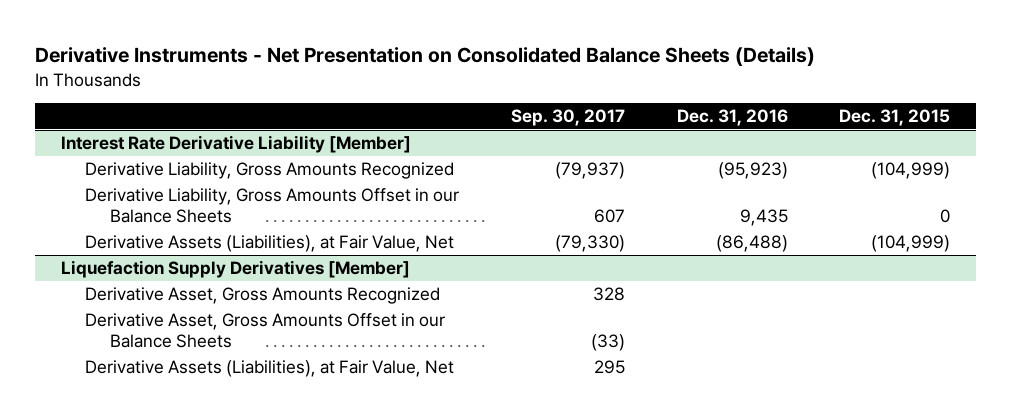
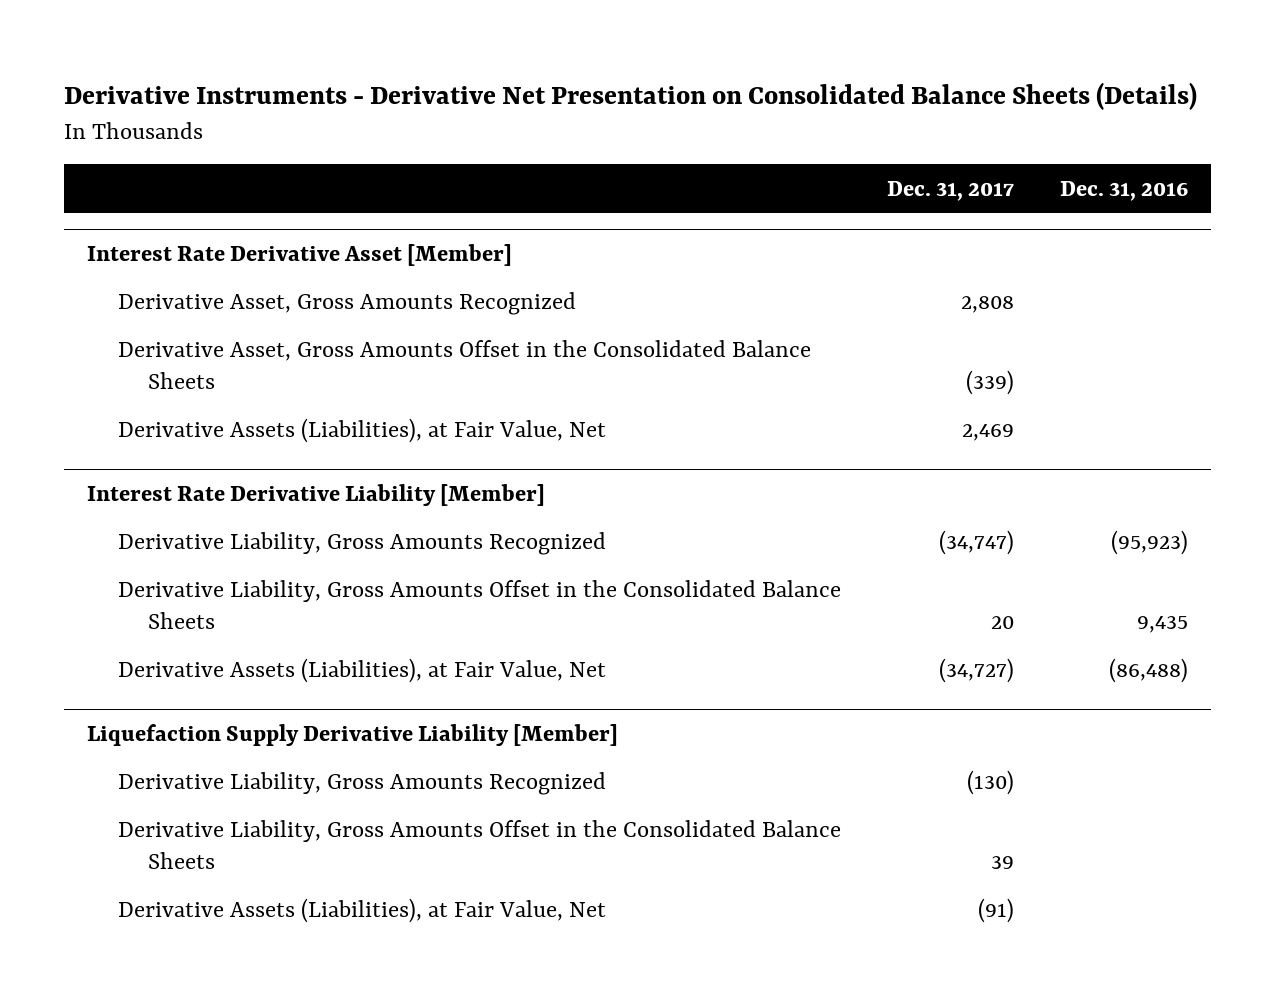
[34,47,815,67] Derivative Instruments - Net Presentation on Consolidated Balance Sheets (Details) -> [64,82,1198,111] Derivative Instruments - Derivative Net Presentation on Consolidated Balance Sheets (Details)
[510,109,625,127] Sep. 30, 2017 -> none
[839,109,951,127] Dec. 31, 2015 -> none
none -> [886,180,1014,201] Dec. 31, 2017
none -> [87,244,513,267] Interest Rate Derivative Asset [Member]
none -> [117,292,576,316] Derivative Asset, Gross Amounts Recognized
none -> [117,340,811,390] Derivative Asset, Gross Amounts Offset in the Consolidated Balance Sheets
none -> [117,418,606,444] Derivative Assets (Liabilities), at Fair Value, Net
[85,188,460,224] Derivative Liability, Gross Amounts Offset in our Balance Sheets -> [117,580,841,630] Derivative Liability, Gross Amounts Offset in the Consolidated Balance Sheets
[60,260,410,279] Liquefaction Supply Derivatives [Member] -> none
[85,287,441,305] Derivative Asset, Gross Amounts Recognized -> none
[85,313,446,349] Derivative Asset, Gross Amounts Offset in our Balance Sheets -> none
[85,360,455,378] Derivative Assets (Liabilities), at Fair Value, Net -> none
none -> [87,724,619,747] Liquefaction Supply Derivative Liability [Member]
none -> [117,772,606,796] Derivative Liability, Gross Amounts Recognized
none -> [117,820,841,870] Derivative Liability, Gross Amounts Offset in the Consolidated Balance Sheets
none -> [117,898,606,924] Derivative Assets (Liabilities), at Fair Value, Net

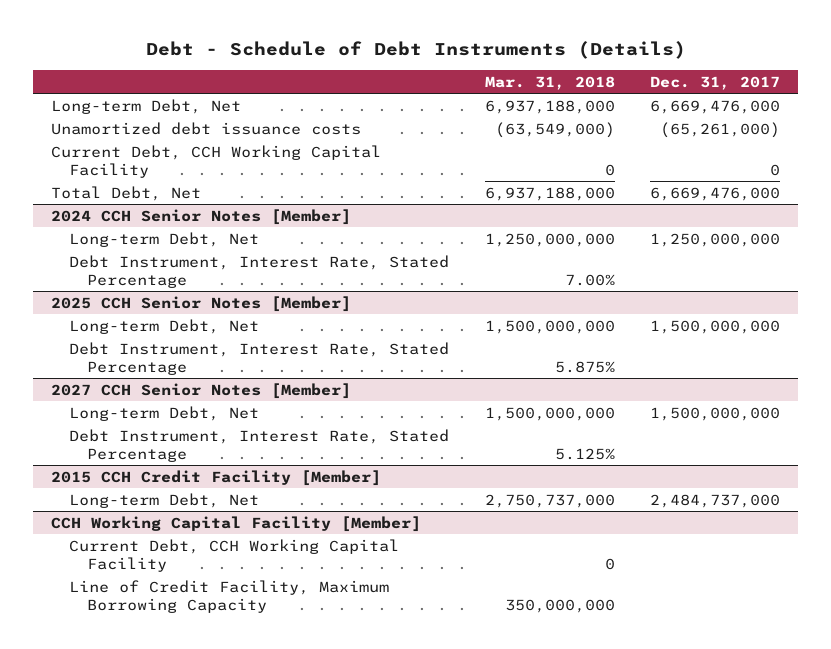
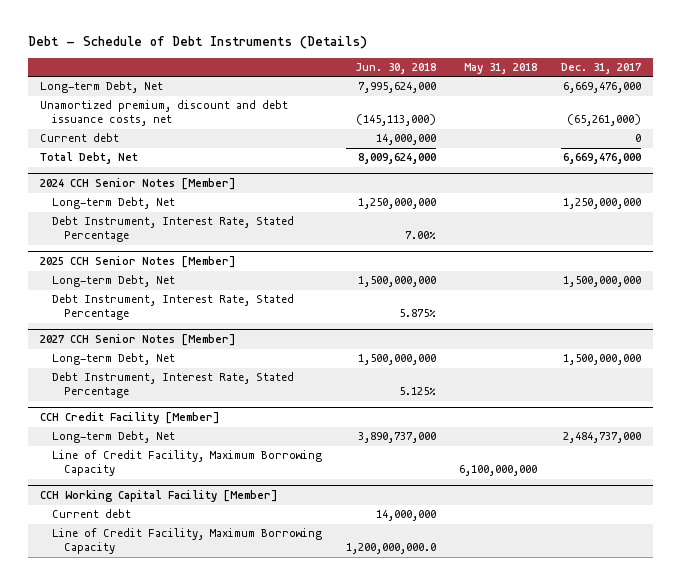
[484,75,615,90] Mar. 31, 2018 -> none
none -> [354,63,436,75] Jun. 30, 2018
none -> [464,63,538,75] May 31, 2018
[50,121,361,135] Unamortized debt issuance costs -> [39,100,288,127] Unamortized premium, discount and debt issuance costs, net
[50,144,381,178] Current Debt, CCH Working Capital Facility -> [39,133,119,143] Current debt
[50,469,381,486] 2015 CCH Credit Facility [Member] -> [39,412,220,425] CCH Credit Facility [Member]
none -> [51,450,322,477] Line of Credit Facility, Maximum Borrowing Capacity
[68,538,399,572] Current Debt, CCH Working Capital Facility -> [51,509,131,519] Current debt

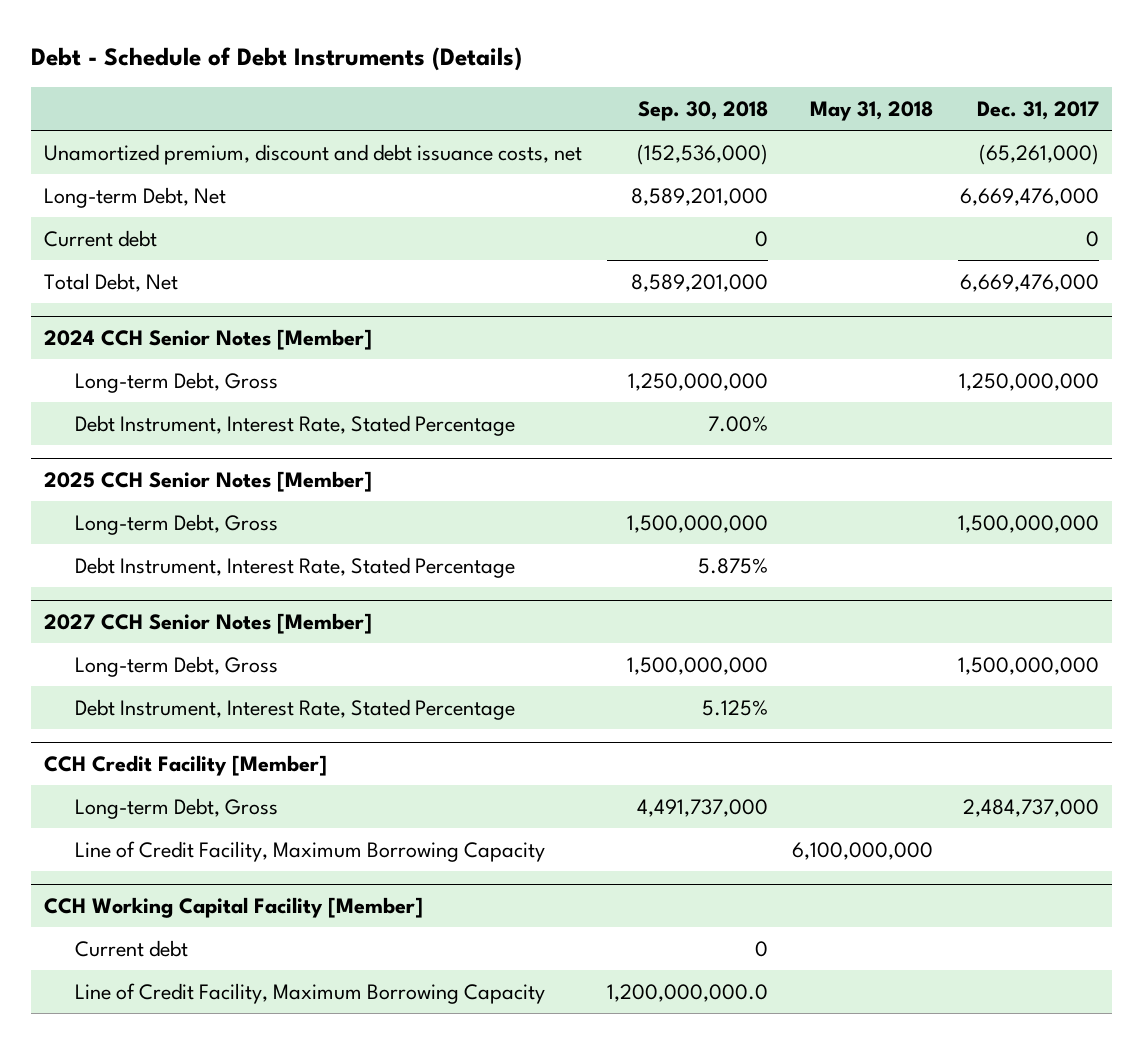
[354,63,436,75] Jun. 30, 2018 -> none
none -> [637,100,768,121] Sep. 30, 2018
[39,81,163,94] Long-term Debt, Net -> [43,186,226,208] Long-term Debt, Net
[51,197,175,210] Long-term Debt, Net -> [74,371,278,393] Long-term Debt, Gross
[51,275,175,288] Long-term Debt, Net -> [74,513,278,535] Long-term Debt, Gross
[51,353,175,366] Long-term Debt, Net -> [74,655,278,677] Long-term Debt, Gross
[51,431,175,444] Long-term Debt, Net -> [74,797,278,819] Long-term Debt, Gross

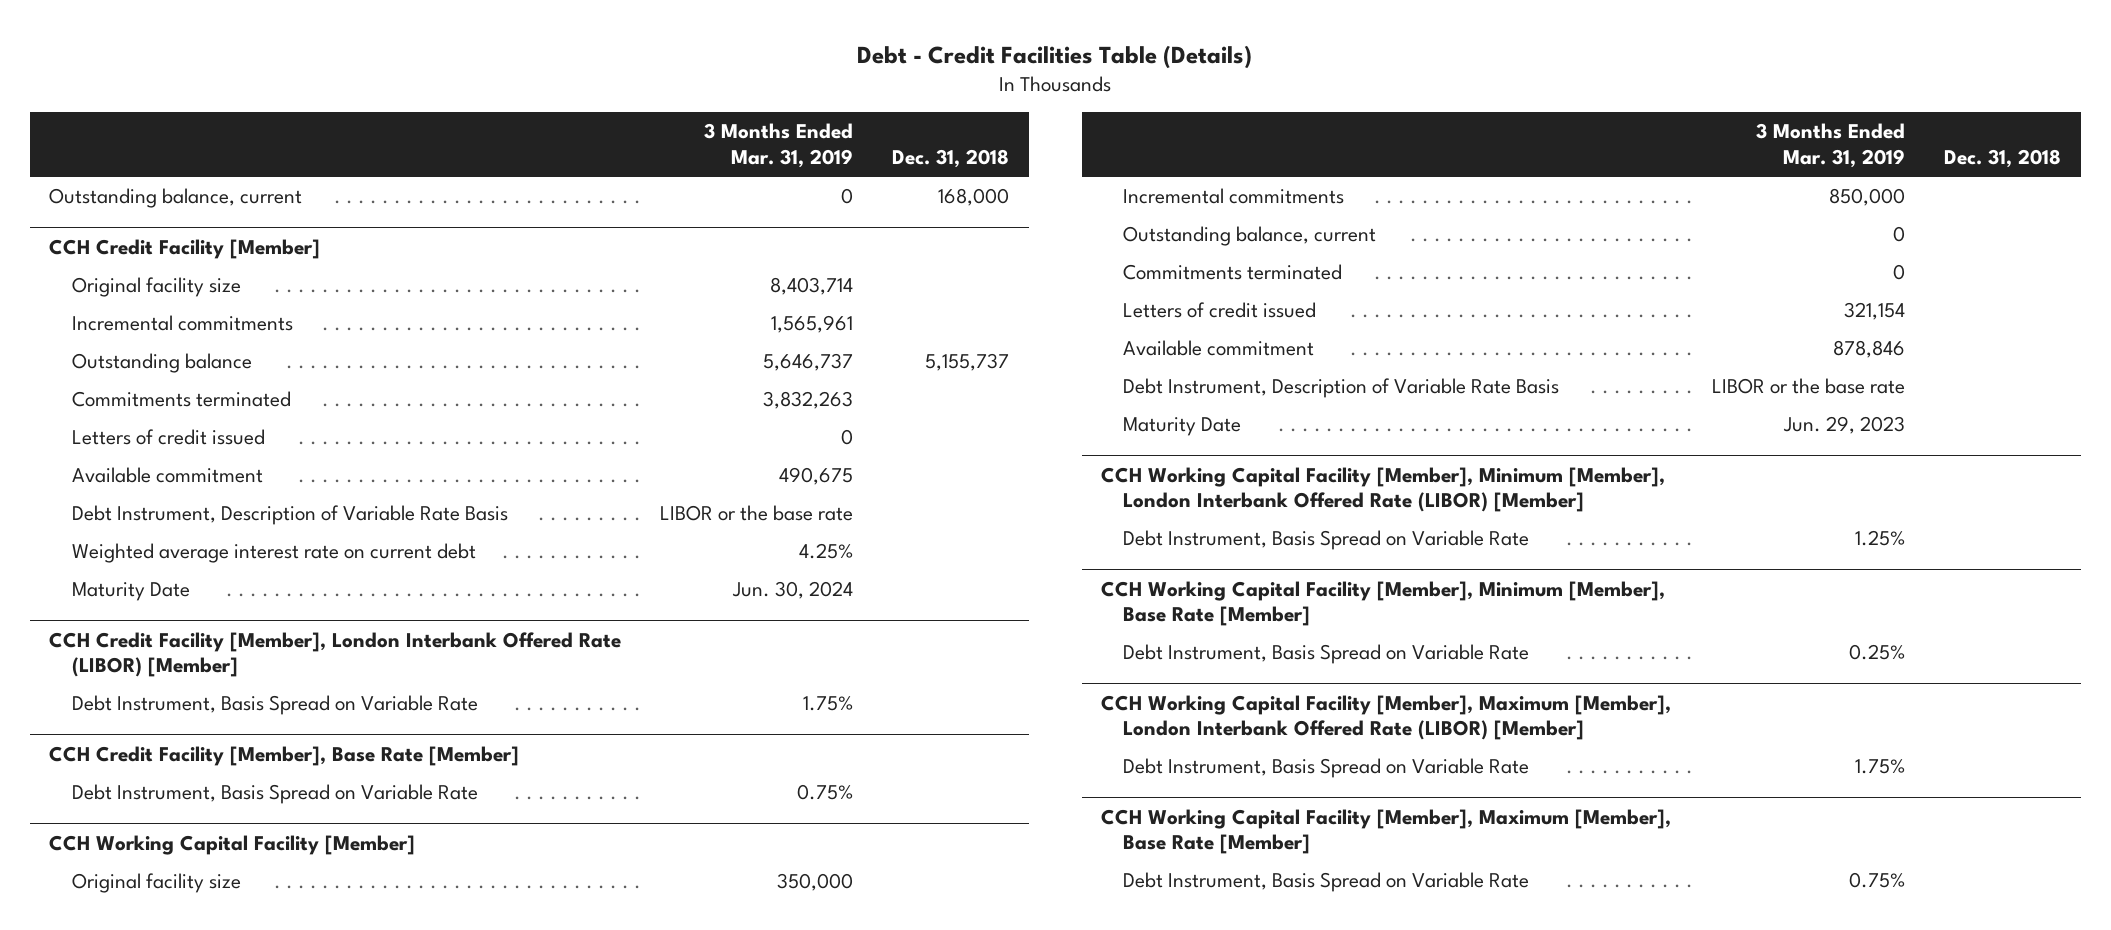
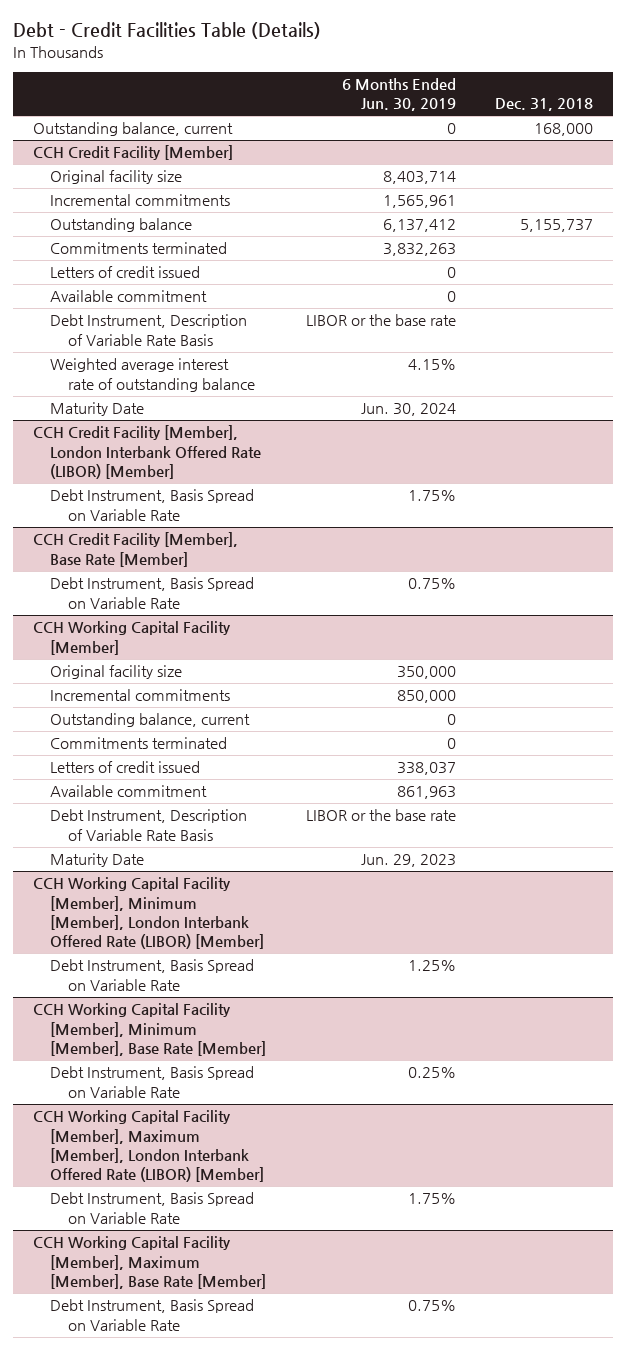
[704,123,854,168] 3 Months Ended Mar. 31, 2019 -> none
none -> [341,78,456,112] 6 Months Ended Jun. 30, 2019
[71,543,476,564] Weighted average interest rate on current debt -> [50,358,255,392] Weighted average interest rate of outstanding balance

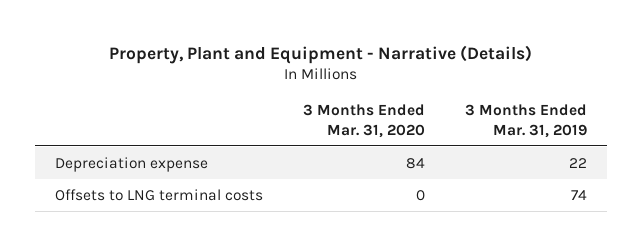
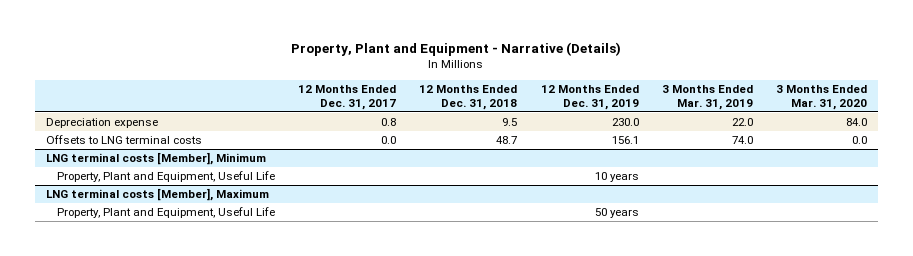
none -> [298,85,397,110] 12 Months Ended Dec. 31, 2017
none -> [419,85,518,110] 12 Months Ended Dec. 31, 2018
none -> [540,85,639,110] 12 Months Ended Dec. 31, 2019
[405,157,425,169] 84 -> [845,118,867,127] 84.0
[568,157,587,168] 22 -> [731,118,753,127] 22.0
[415,189,425,201] 0 -> [851,136,867,145] 0.0
[570,189,587,200] 74 -> [731,136,753,145] 74.0
none -> [46,152,267,166] LNG terminal costs [Member], Minimum
none -> [57,171,276,183] Property, Plant and Equipment, Useful Life
none -> [46,188,270,202] LNG terminal costs [Member], Maximum
none -> [57,207,276,219] Property, Plant and Equipment, Useful Life

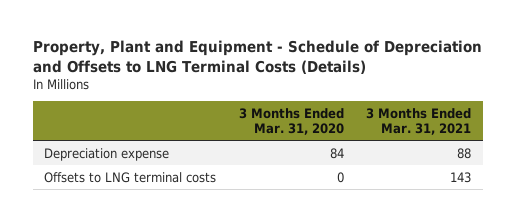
[291,41,622,56] Property, Plant and Equipment - Narrative (Details) -> [33,40,483,74] Property, Plant and Equipment - Schedule of Depreciation and Offsets to LNG Terminal Costs (Details)
[298,85,397,110] 12 Months Ended Dec. 31, 2017 -> none
[419,85,518,110] 12 Months Ended Dec. 31, 2018 -> none
[540,85,639,110] 12 Months Ended Dec. 31, 2019 -> none
[661,85,753,110] 3 Months Ended Mar. 31, 2019 -> none
none -> [366,107,472,135] 3 Months Ended Mar. 31, 2021
[46,152,267,166] LNG terminal costs [Member], Minimum -> none
[57,171,276,183] Property, Plant and Equipment, Useful Life -> none
[46,188,270,202] LNG terminal costs [Member], Maximum -> none
[57,207,276,219] Property, Plant and Equipment, Useful Life -> none
[845,118,867,127] 84.0 -> [329,147,344,159] 84
[851,136,867,145] 0.0 -> [336,171,344,183] 0

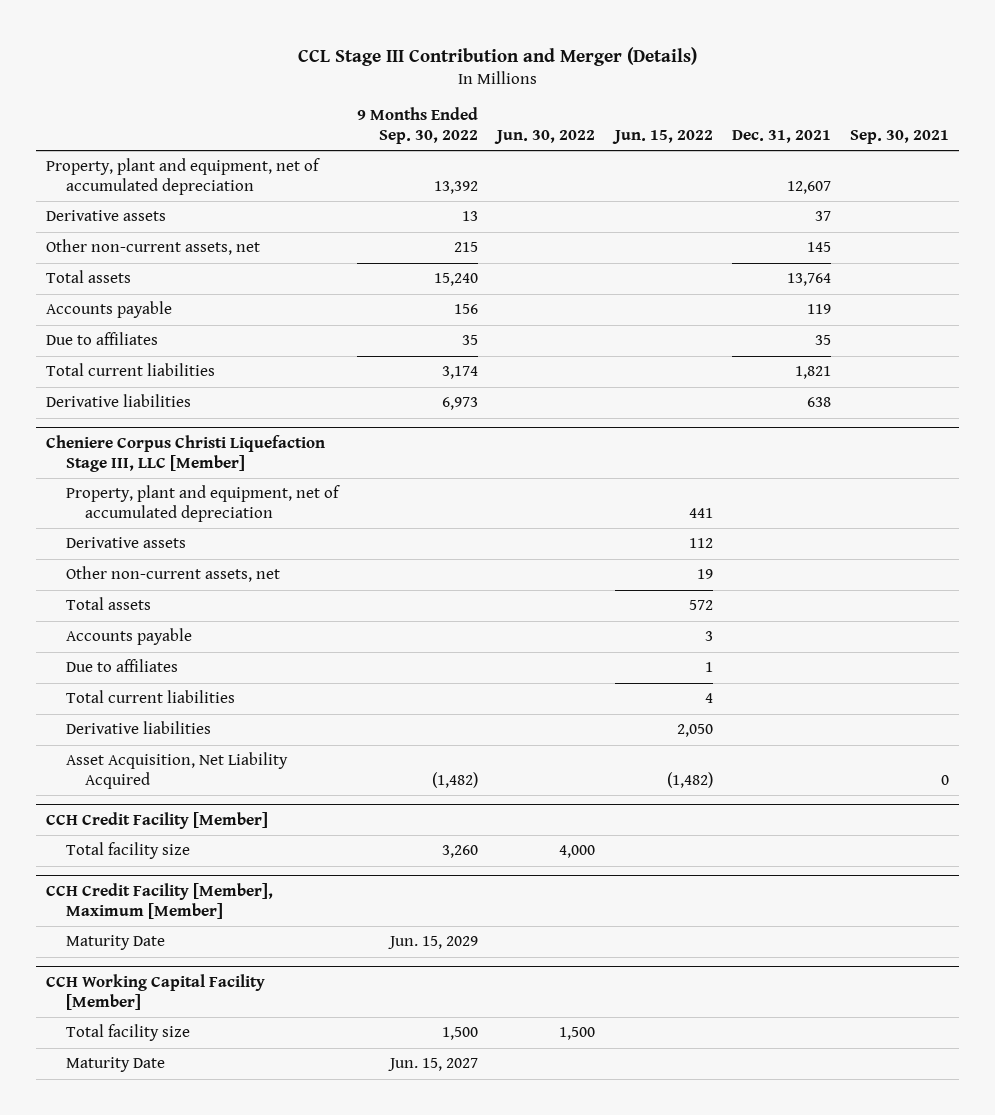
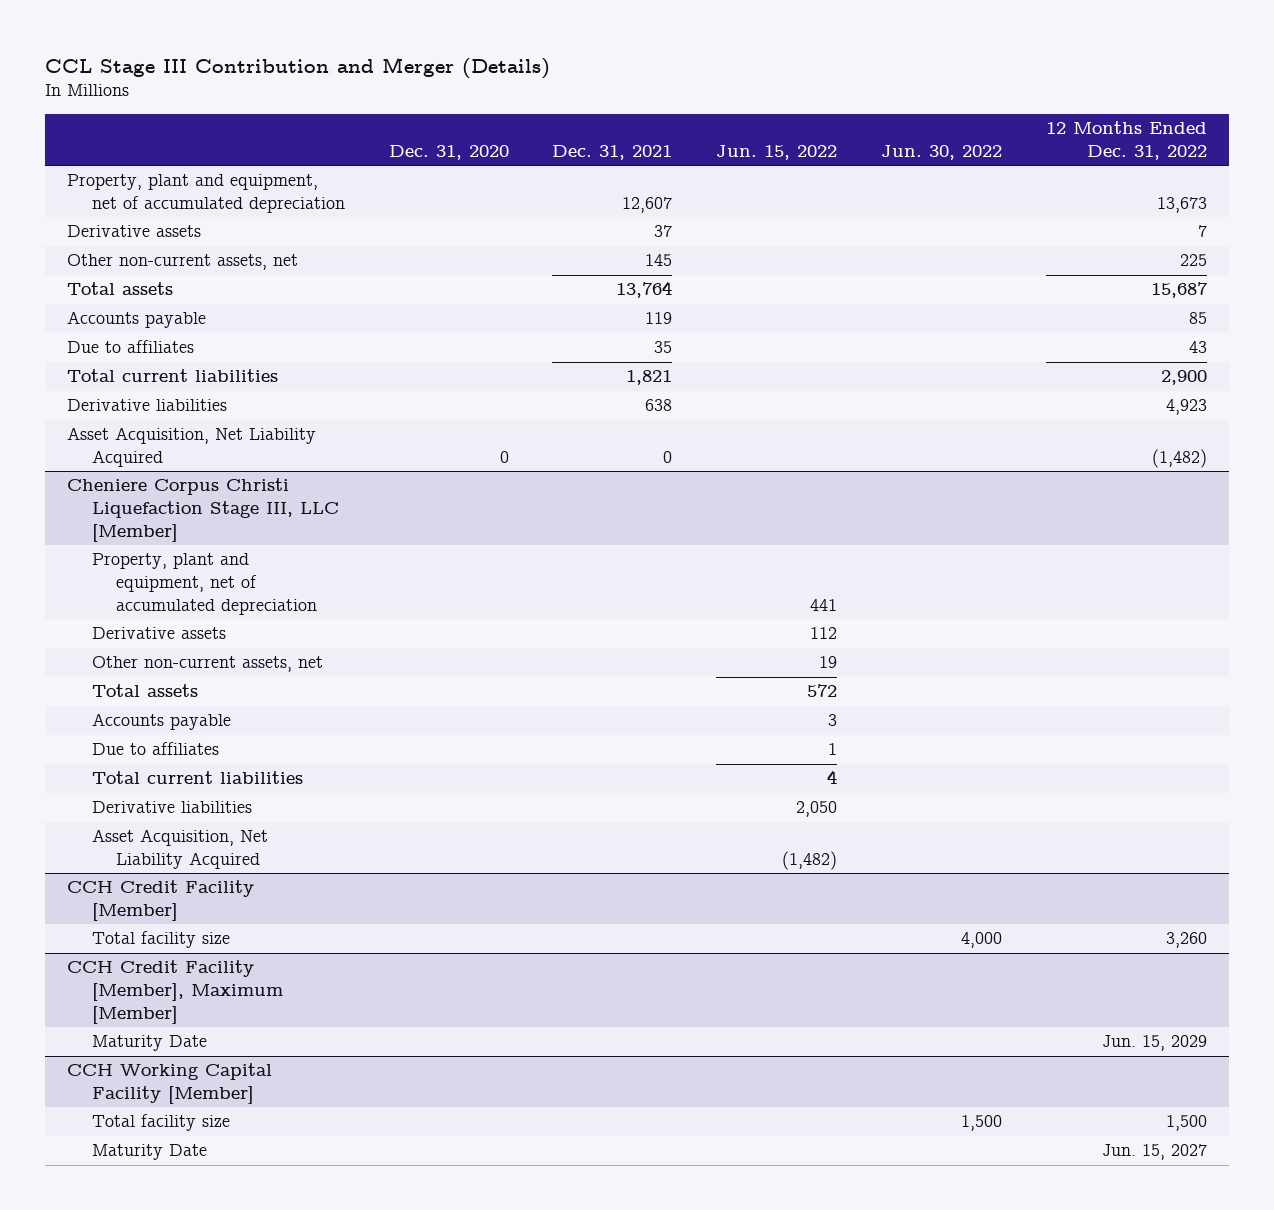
[356,107,478,144] 9 Months Ended Sep. 30, 2022 -> none
[850,129,950,144] Sep. 30, 2021 -> none
none -> [388,144,509,160] Dec. 31, 2020
none -> [1046,121,1208,160] 12 Months Ended Dec. 31, 2022
none -> [67,427,317,468] Asset Acquisition, Net Liability Acquired

